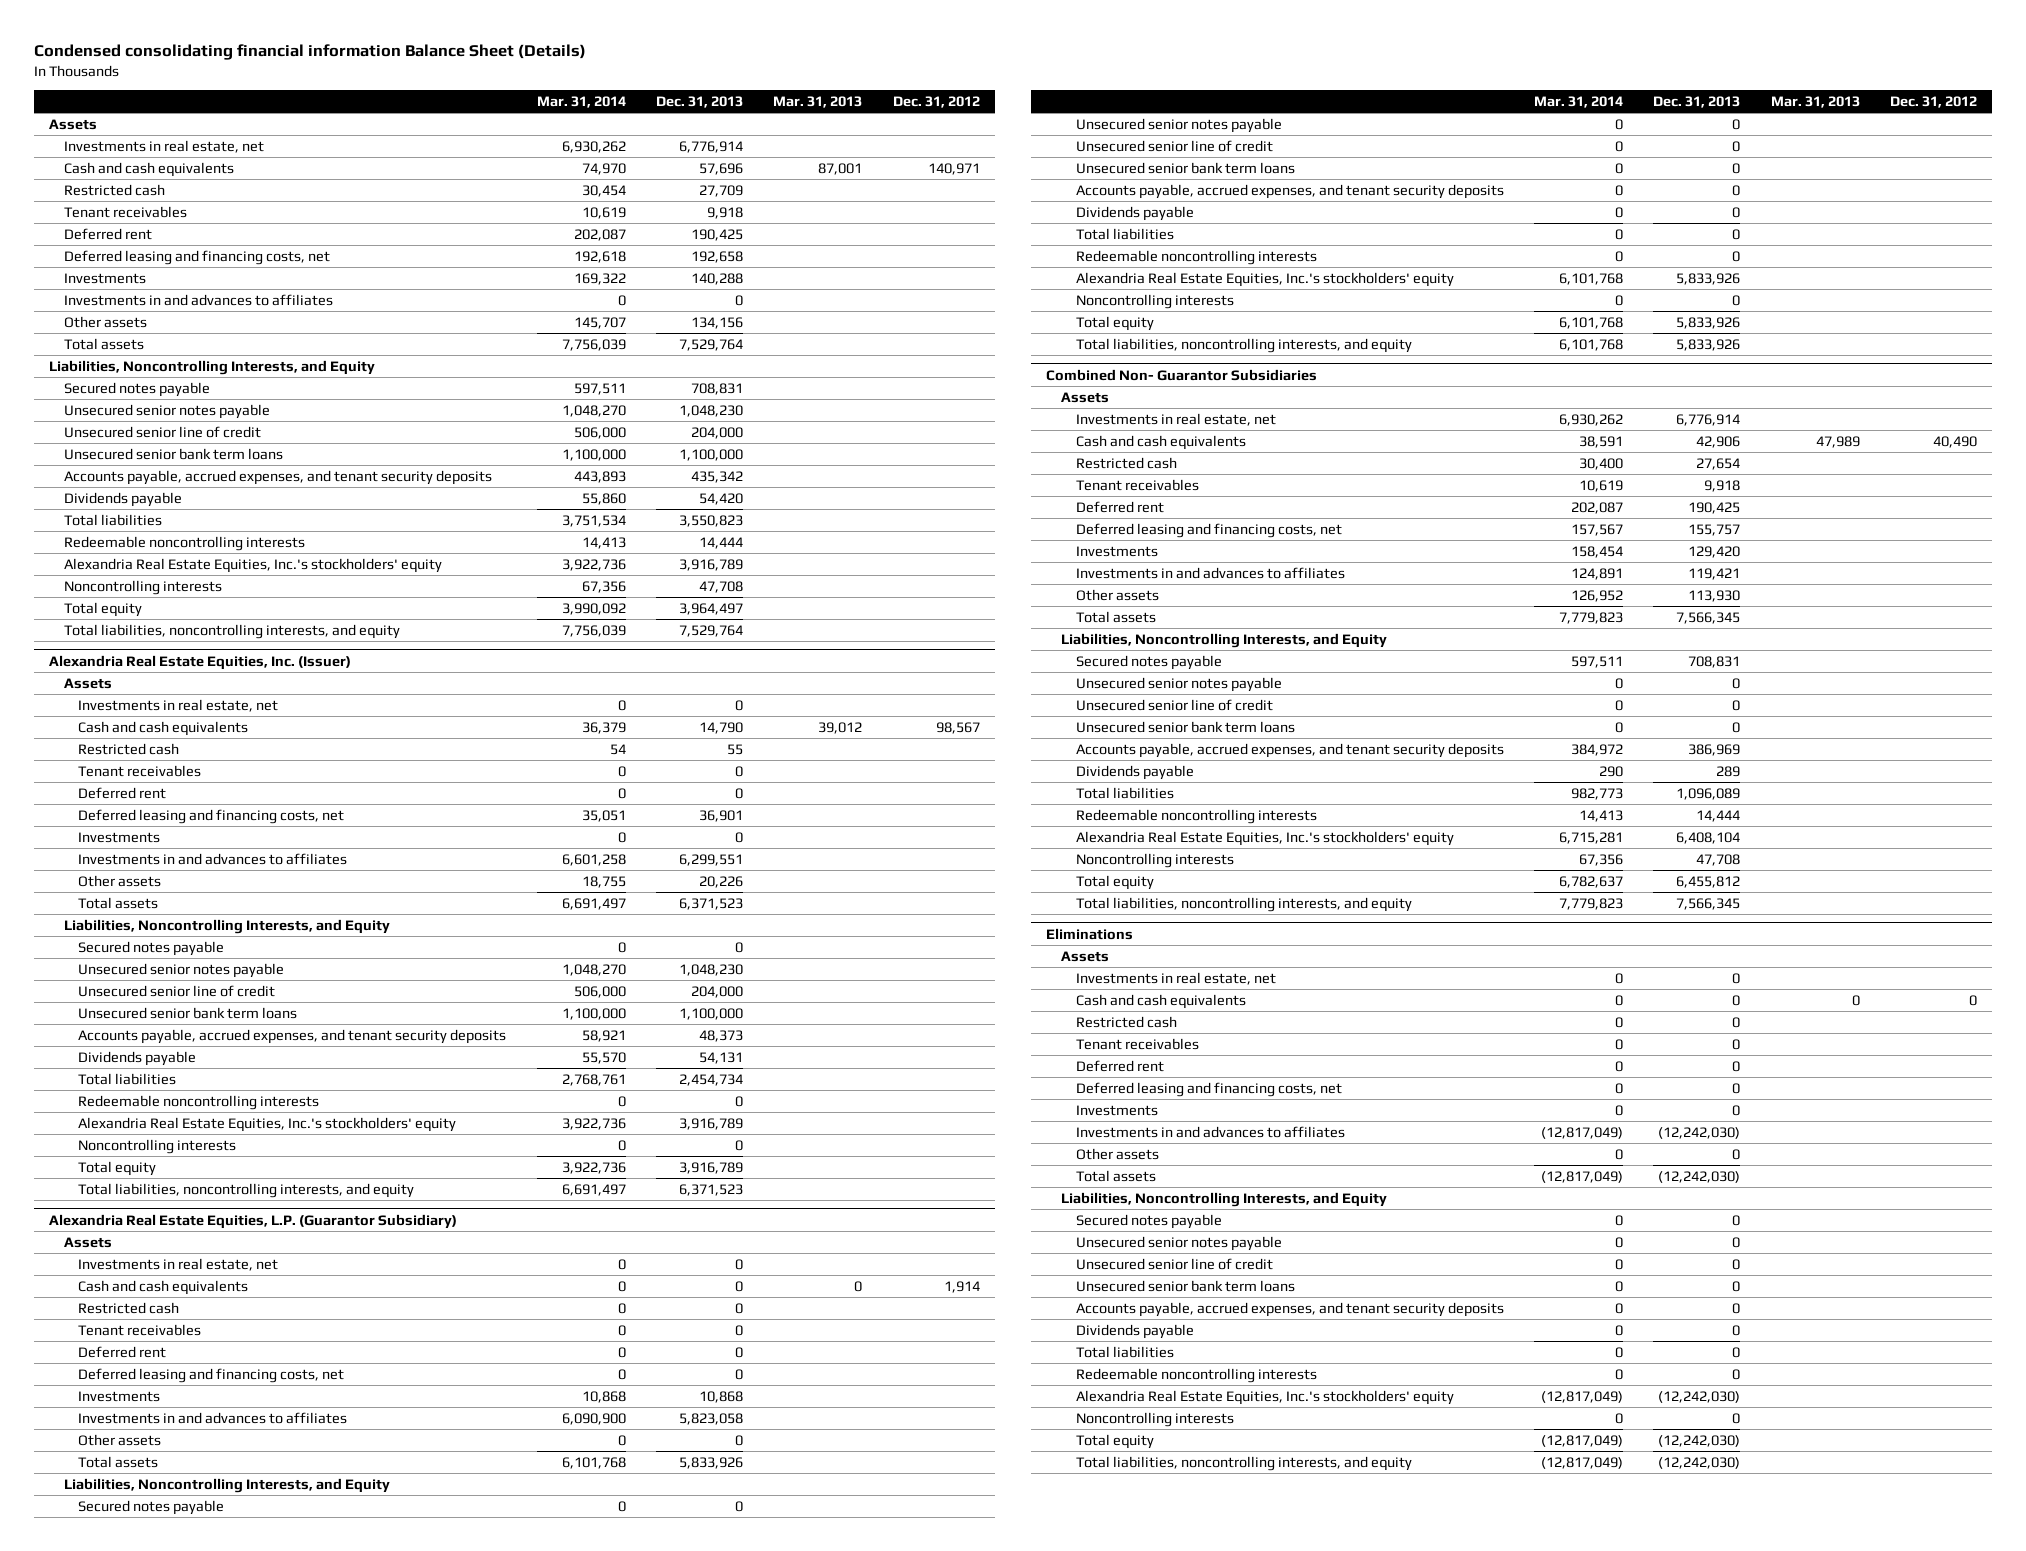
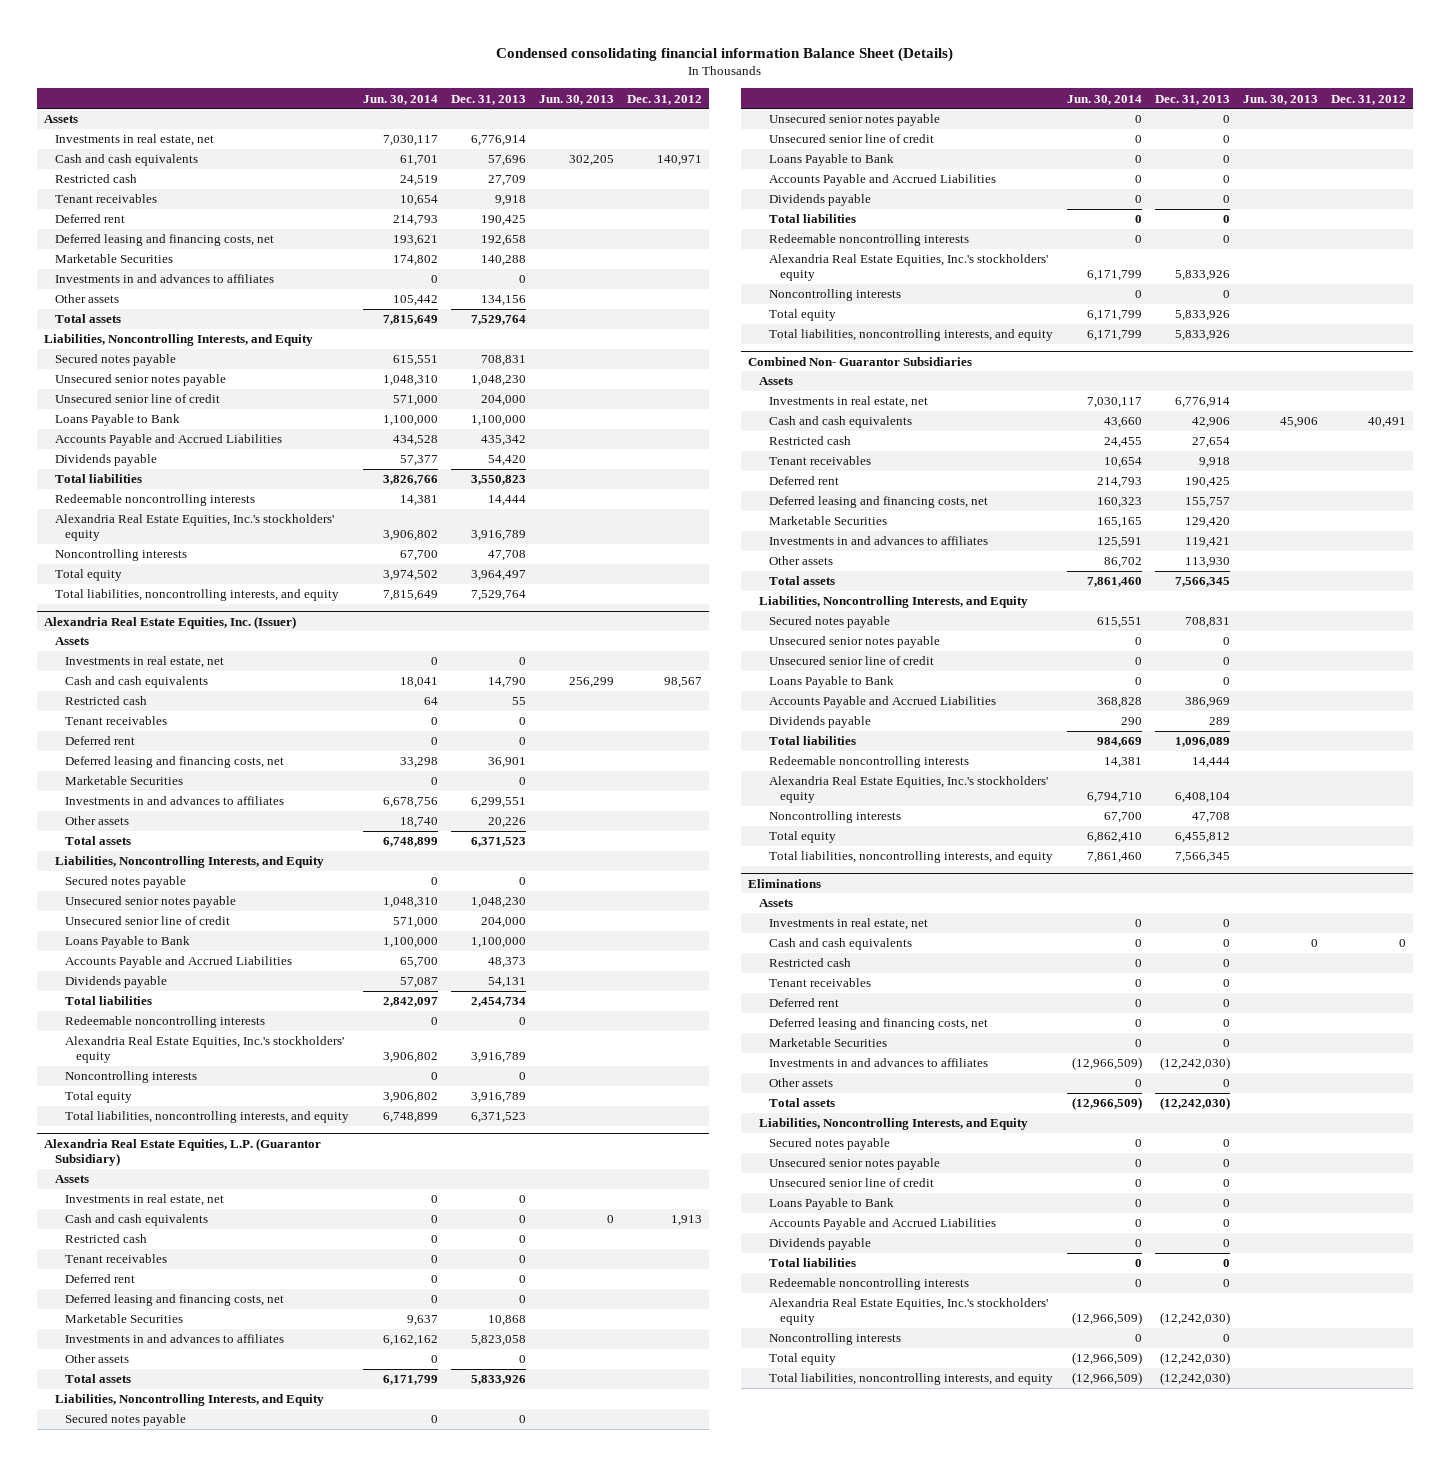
[536,96,626,109] Mar. 31, 2014 -> none
[773,96,863,109] Mar. 31, 2013 -> none
none -> [362,94,438,105] Jun. 30, 2014
none -> [538,94,614,105] Jun. 30, 2013
[63,272,146,284] Investments -> [54,254,173,264] Marketable Securities
[63,447,283,460] Unsecured senior bank term loans -> none
none -> [54,414,180,427] Loans Payable to Bank
[63,469,492,485] Accounts payable, accrued expenses, and tenant security deposits -> [54,434,282,447] Accounts Payable and Accrued Liabilities
[78,831,161,843] Investments -> none
none -> [65,776,184,786] Marketable Securities
[78,1006,298,1019] Unsecured senior bank term loans -> none
none -> [65,936,191,949] Loans Payable to Bank
[78,1028,507,1044] Accounts payable, accrued expenses, and tenant security deposits -> [65,956,293,969] Accounts Payable and Accrued Liabilities
[943,1280,980,1293] 1,914 -> [671,1215,703,1227] 1,913
[78,1390,161,1402] Investments -> [65,1314,184,1324] Marketable Securities
[1075,161,1295,174] Unsecured senior bank term loans -> none
[1075,183,1504,199] Accounts payable, accrued expenses, and tenant security deposits -> none
none -> [769,154,895,167] Loans Payable to Bank
none -> [769,174,997,187] Accounts Payable and Accrued Liabilities
[1933,435,1978,448] 40,490 -> [1368,417,1407,429] 40,491
[1075,545,1158,557] Investments -> [769,516,888,526] Marketable Securities
[1075,720,1295,733] Unsecured senior bank term loans -> none
none -> [769,676,895,689] Loans Payable to Bank
[1075,742,1504,758] Accounts payable, accrued expenses, and tenant security deposits -> [769,696,997,709] Accounts Payable and Accrued Liabilities
[1075,1104,1158,1116] Investments -> none
none -> [769,1038,888,1048] Marketable Securities
[1075,1279,1295,1292] Unsecured senior bank term loans -> none
[1075,1301,1504,1317] Accounts payable, accrued expenses, and tenant security deposits -> none
none -> [769,1198,895,1211] Loans Payable to Bank
none -> [769,1218,997,1231] Accounts Payable and Accrued Liabilities

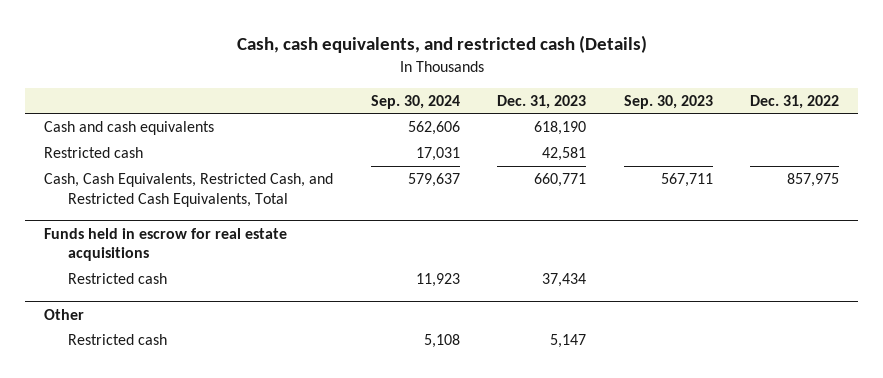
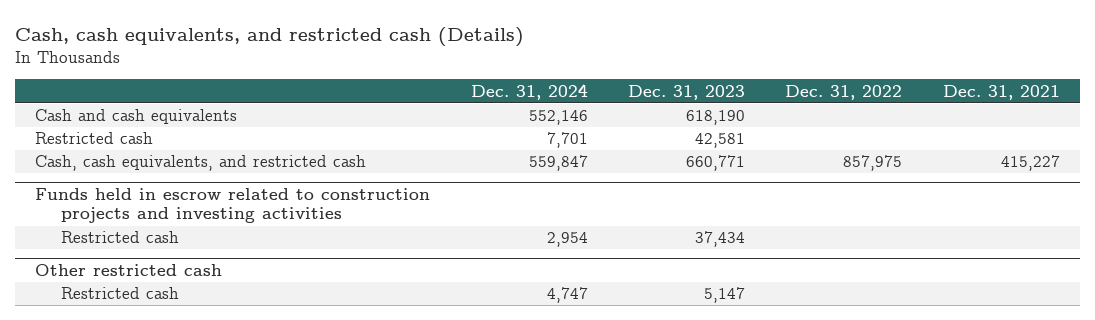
[370,94,460,109] Sep. 30, 2024 -> none
[623,94,713,109] Sep. 30, 2023 -> none
none -> [470,83,588,100] Dec. 31, 2024
none -> [942,84,1060,100] Dec. 31, 2021
[43,172,333,207] Cash, Cash Equivalents, Restricted Cash, and Restricted Cash Equivalents, Total -> [35,155,367,172] Cash, cash equivalents, and restricted cash
[43,227,287,262] Funds held in escrow for real estate acquisitions -> [35,188,431,224] Funds held in escrow related to construction projects and investing activities
[43,308,84,320] Other -> [35,264,223,277] Other restricted cash

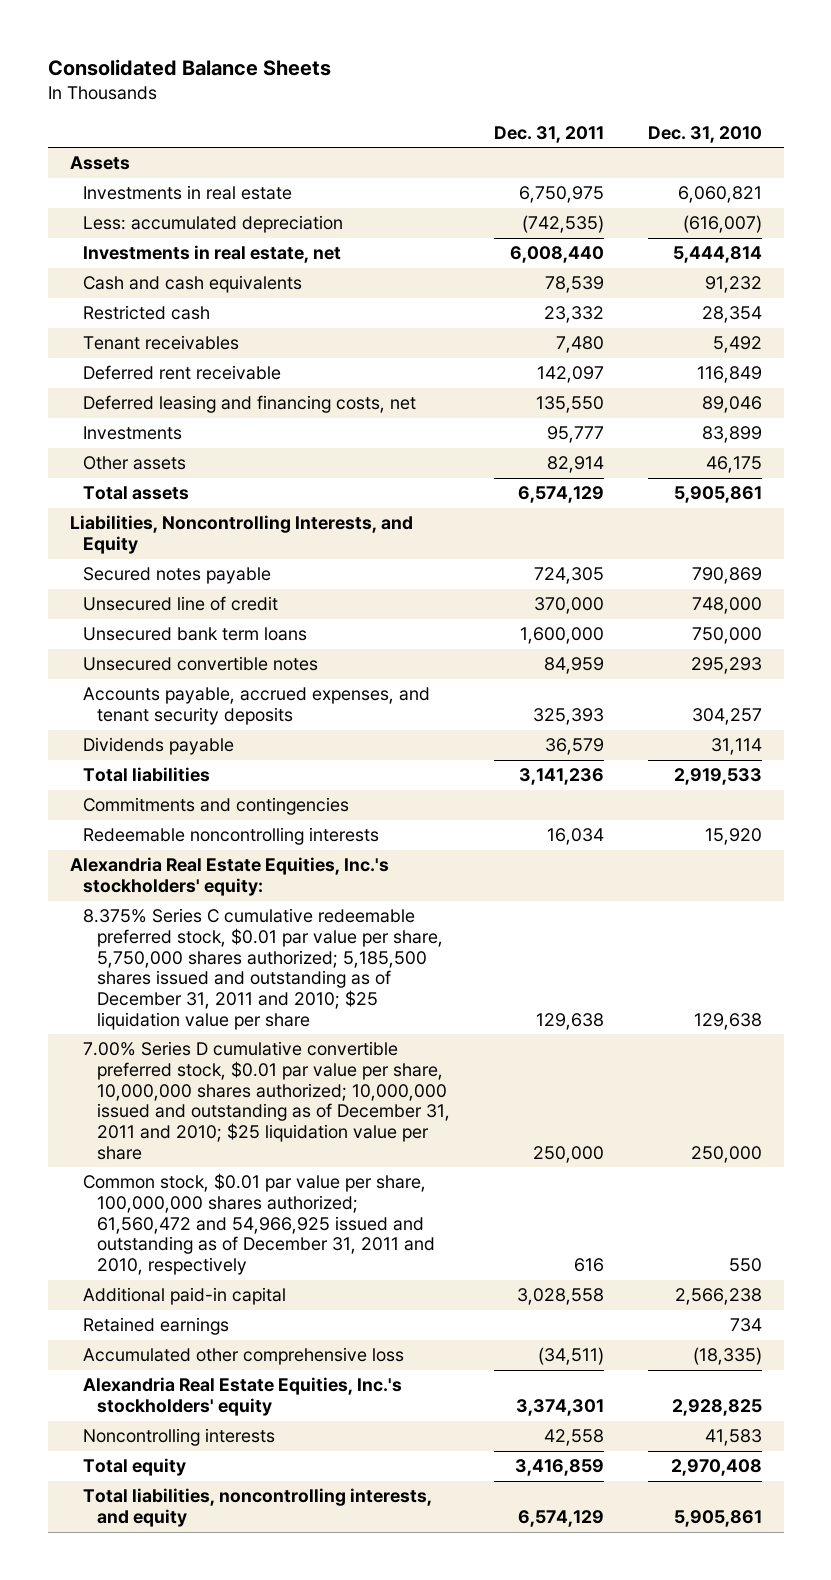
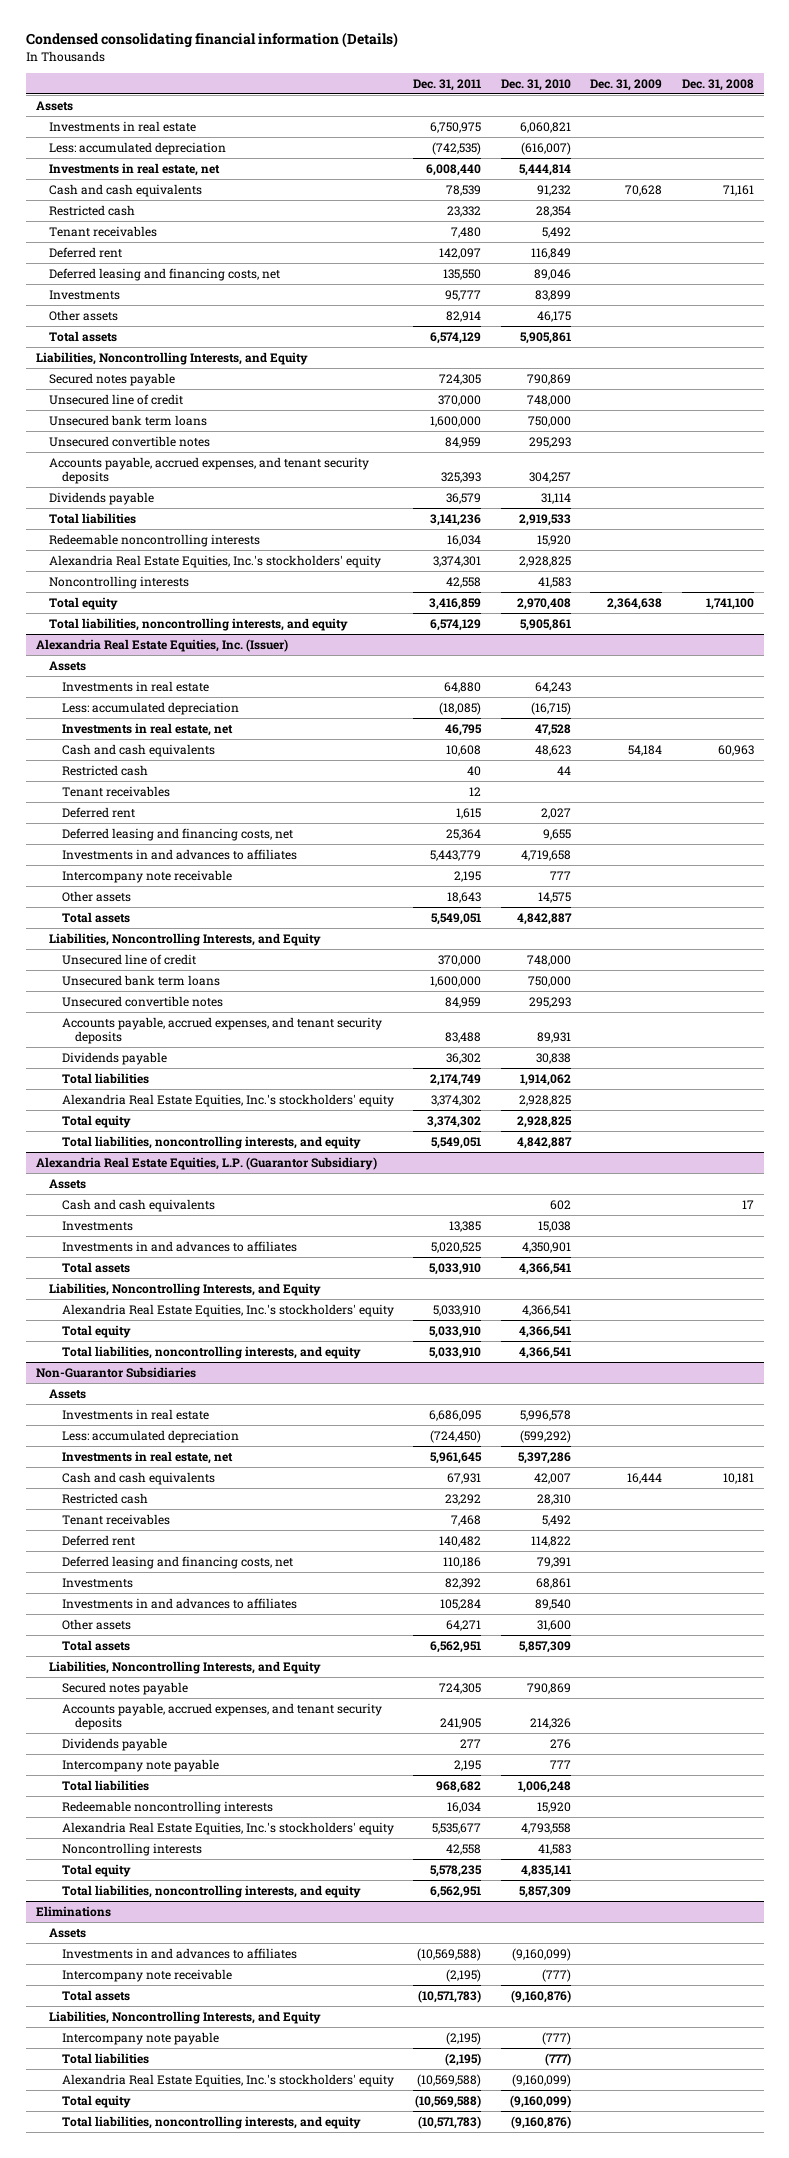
[47,59,331,77] Consolidated Balance Sheets -> [25,32,398,49] Condensed consolidating financial information (Details)
none -> [590,78,663,91] Dec. 31, 2009
none -> [681,78,754,91] Dec. 31, 2008
[83,365,282,381] Deferred rent receivable -> [48,246,122,258] Deferred rent
[83,797,350,816] Commitments and contingencies -> none
[69,857,389,897] Alexandria Real Estate Equities, Inc.'s stockholders' equity: -> none
[83,908,444,1030] 8.375% Series C cumulative redeemable preferred stock, $0.01 par value per share, 5,750,000 shares authorized; 5,185,500 shares issued and outstanding as of December 31, 2011 and 2010; $25 liquidation value per share -> none
[83,1041,451,1160] 7.00% Series D cumulative convertible preferred stock, $0.01 par value per share, 10,000,000 shares authorized; 10,000,000 issued and outstanding as of December 31, 2011 and 2010; $25 liquidation value per share -> none
[83,1173,436,1275] Common stock, $0.01 par value per share, 100,000,000 shares authorized; 61,560,472 and 54,966,925 issued and outstanding as of December 31, 2011 and 2010, respectively -> none
[83,1287,287,1306] Additional paid-in capital -> none
[83,1317,230,1336] Retained earnings -> none
[83,1347,405,1366] Accumulated other comprehensive loss -> none
none -> [35,638,288,652] Alexandria Real Estate Equities, Inc. (Issuer)
none -> [48,660,86,671] Assets
none -> [61,680,209,692] Investments in real estate
none -> [61,701,239,715] Less: accumulated depreciation
none -> [61,722,233,736] Investments in real estate, net
none -> [61,743,215,757] Cash and cash equivalents
none -> [61,764,148,776] Restricted cash
none -> [61,785,170,797] Tenant receivables
none -> [61,806,135,818] Deferred rent
none -> [61,827,293,841] Deferred leasing and financing costs, net
none -> [61,848,297,860] Investments in and advances to affiliates
none -> [61,869,232,883] Intercompany note receivable
none -> [61,890,131,902] Other assets
none -> [61,911,130,923] Total assets
none -> [48,932,321,946] Liabilities, Noncontrolling Interests, and Equity
none -> [61,953,196,965] Unsecured line of credit
none -> [61,974,220,986] Unsecured bank term loans
none -> [61,995,223,1007] Unsecured convertible notes
none -> [61,1016,382,1044] Accounts payable, accrued expenses, and tenant security deposits
none -> [61,1051,167,1065] Dividends payable
none -> [61,1072,149,1084] Total liabilities
none -> [61,1093,394,1107] Alexandria Real Estate Equities, Inc.'s stockholders' equity
none -> [61,1114,131,1128] Total equity
none -> [61,1135,361,1149] Total liabilities, noncontrolling interests, and equity
none -> [35,1156,377,1170] Alexandria Real Estate Equities, L.P. (Guarantor Subsidiary)
none -> [48,1178,86,1189] Assets
none -> [61,1198,215,1212] Cash and cash equivalents
none -> [61,1220,133,1231] Investments
none -> [61,1240,297,1252] Investments in and advances to affiliates
none -> [61,1261,130,1273] Total assets
none -> [48,1282,321,1296] Liabilities, Noncontrolling Interests, and Equity
none -> [61,1303,394,1317] Alexandria Real Estate Equities, Inc.'s stockholders' equity
none -> [61,1324,131,1338] Total equity
none -> [61,1345,361,1359] Total liabilities, noncontrolling interests, and equity
none -> [35,1366,196,1378] Non-Guarantor Subsidiaries
none -> [48,1388,86,1399] Assets
none -> [61,1408,209,1420] Investments in real estate
none -> [61,1429,239,1443] Less: accumulated depreciation
none -> [61,1450,233,1464] Investments in real estate, net
none -> [61,1471,215,1485] Cash and cash equivalents
none -> [61,1492,148,1504] Restricted cash
none -> [61,1513,170,1525] Tenant receivables
none -> [61,1534,135,1546] Deferred rent
none -> [61,1555,293,1569] Deferred leasing and financing costs, net
none -> [61,1577,133,1588] Investments
none -> [61,1597,297,1609] Investments in and advances to affiliates
none -> [61,1618,131,1630] Other assets
none -> [61,1639,130,1651] Total assets
none -> [48,1660,321,1674] Liabilities, Noncontrolling Interests, and Equity
none -> [61,1681,188,1695] Secured notes payable
none -> [61,1702,382,1730] Accounts payable, accrued expenses, and tenant security deposits
none -> [61,1737,167,1751] Dividends payable
none -> [61,1758,219,1772] Intercompany note payable
none -> [61,1779,149,1791] Total liabilities
none -> [61,1800,273,1814] Redeemable noncontrolling interests
none -> [61,1821,394,1835] Alexandria Real Estate Equities, Inc.'s stockholders' equity
none -> [61,1842,202,1856] Noncontrolling interests
none -> [61,1863,131,1877] Total equity
none -> [61,1884,361,1898] Total liabilities, noncontrolling interests, and equity
none -> [35,1905,111,1917] Eliminations
none -> [48,1927,86,1938] Assets
none -> [61,1947,297,1959] Investments in and advances to affiliates
none -> [61,1968,232,1982] Intercompany note receivable
none -> [61,1989,130,2001] Total assets
none -> [48,2010,321,2024] Liabilities, Noncontrolling Interests, and Equity
none -> [61,2031,219,2045] Intercompany note payable
none -> [61,2052,149,2064] Total liabilities
none -> [61,2073,394,2087] Alexandria Real Estate Equities, Inc.'s stockholders' equity
none -> [61,2094,131,2108] Total equity
none -> [61,2115,361,2129] Total liabilities, noncontrolling interests, and equity

